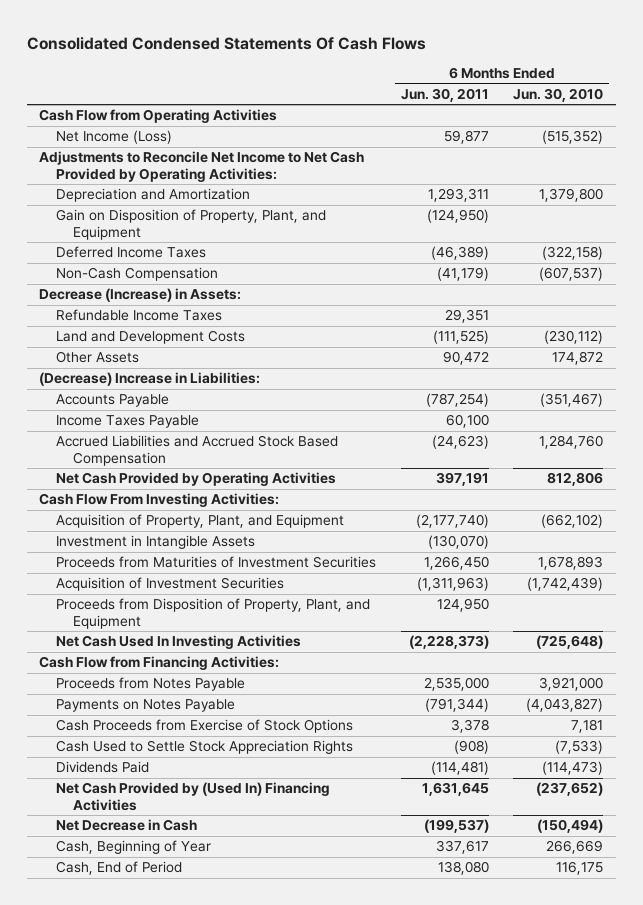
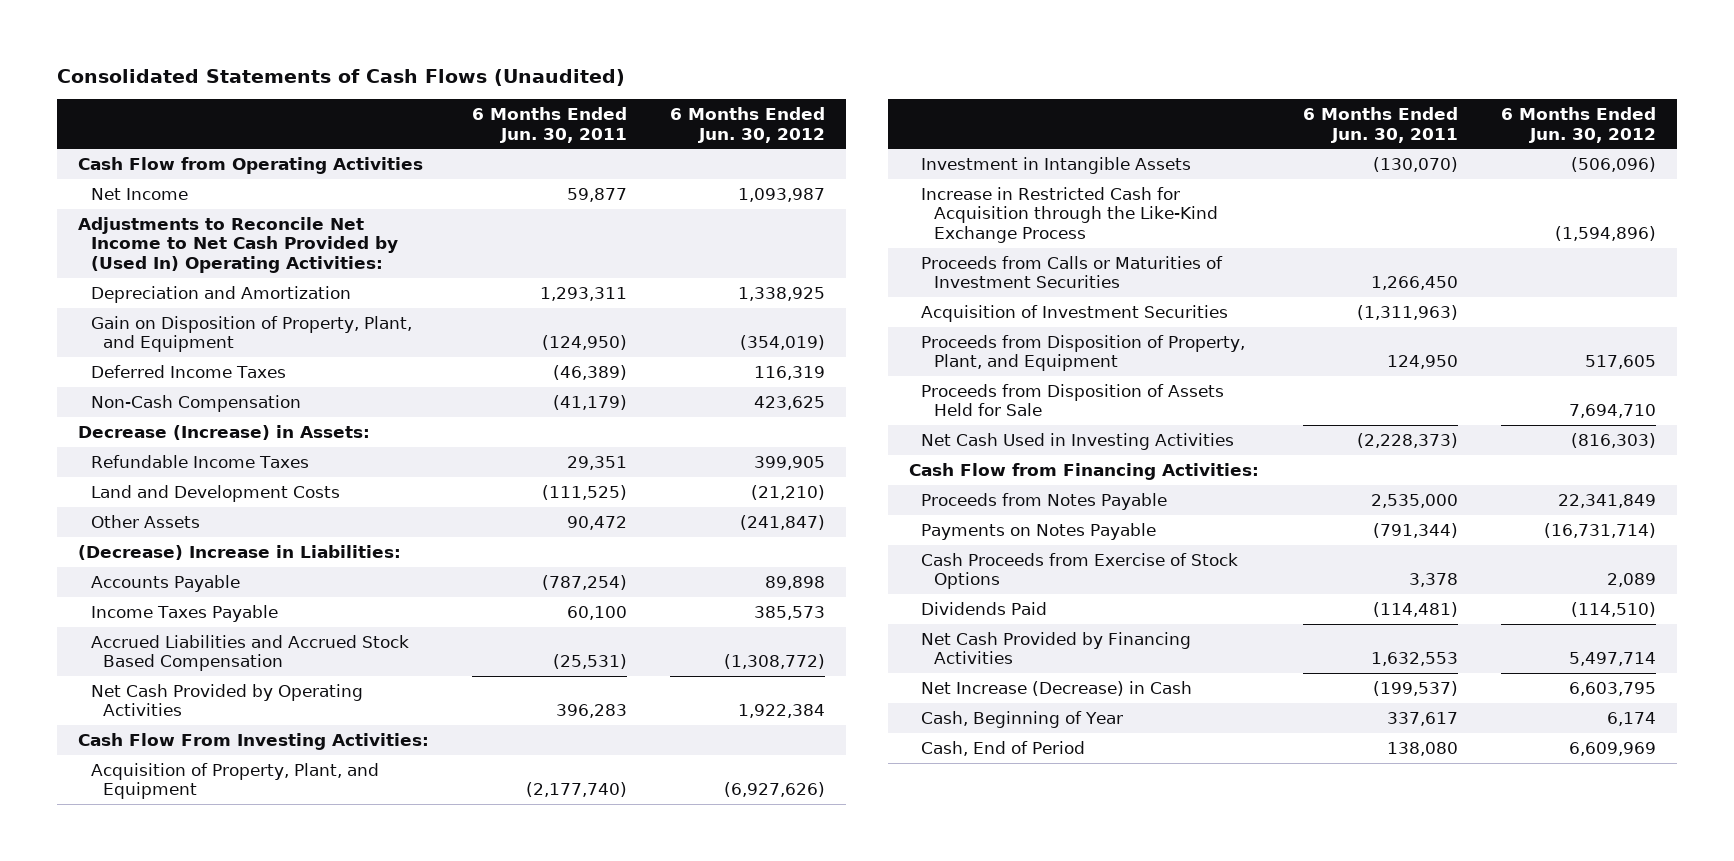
[27,36,427,50] Consolidated Condensed Statements Of Cash Flows -> [57,68,626,86] Consolidated Statements of Cash Flows (Unaudited)
[513,87,604,102] Jun. 30, 2010 -> none
none -> [670,107,826,143] 6 Months Ended Jun. 30, 2012
[56,130,173,145] Net Income (Loss) -> [90,187,188,200] Net Income
[39,151,365,182] Adjustments to Reconcile Net Income to Net Cash Provided by Operating Activities: -> [78,216,398,273] Adjustments to Reconcile Net Income to Net Cash Provided by (Used In) Operating Activities:
[431,435,489,450] (24,623) -> [553,654,628,670] (25,531)
[435,472,489,487] 397,191 -> [556,704,628,719] 396,283
none -> [921,186,1218,243] Increase in Restricted Cash for Acquisition through the Like-Kind Exchange Process
[56,556,377,569] Proceeds from Maturities of Investment Securities -> [921,255,1224,289] Proceeds from Calls or Maturities of Investment Securities
none -> [921,383,1225,417] Proceeds from Disposition of Assets Held for Sale
[56,635,302,650] Net Cash Used In Investing Activities -> [921,432,1235,450] Net Cash Used in Investing Activities
[56,740,354,755] Cash Used to Settle Stock Appreciation Rights -> none
[56,782,331,811] Net Cash Provided by (Used In) Financing Activities -> [921,631,1192,665] Net Cash Provided by Financing Activities
[421,782,489,797] 1,631,645 -> [1370,652,1458,667] 1,632,553
[56,819,198,832] Net Decrease in Cash -> [921,680,1193,696] Net Increase (Decrease) in Cash

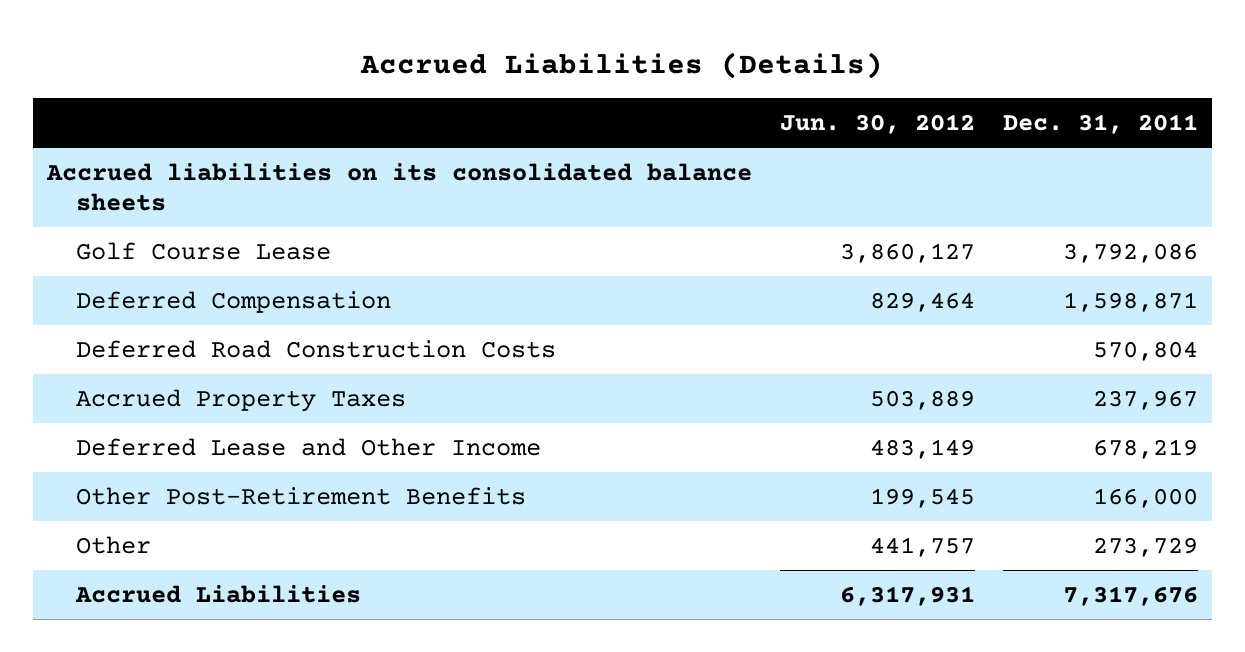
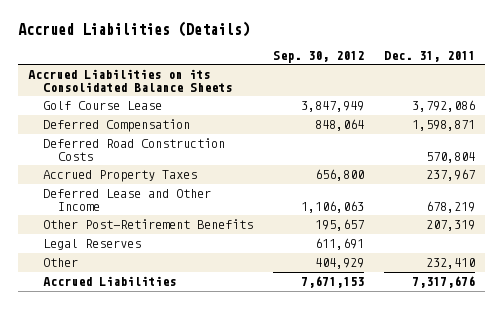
[779,114,975,135] Jun. 30, 2012 -> none
none -> [273,50,365,63] Sep. 30, 2012
[45,162,752,212] Accrued liabilities on its consolidated balance sheets -> [28,69,233,92] Accrued Liabilities on its Consolidated Balance Sheets
[1092,487,1198,508] 166,000 -> [426,220,476,232] 207,319
none -> [43,239,142,251] Legal Reserves
[1092,536,1198,557] 273,729 -> [426,258,476,270] 232,410

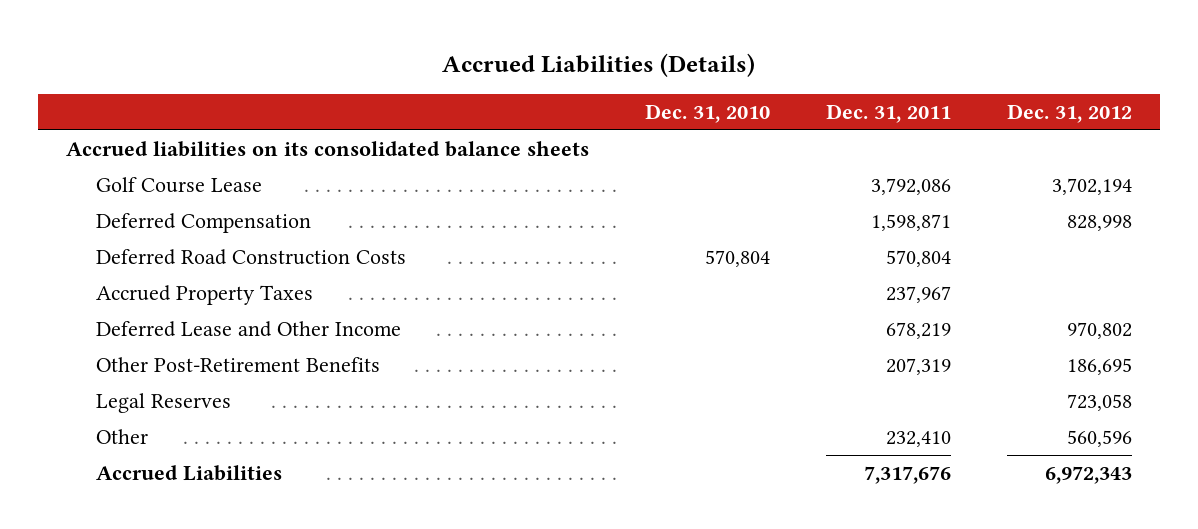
[273,50,365,63] Sep. 30, 2012 -> none
none -> [645,103,771,123] Dec. 31, 2010
none -> [1007,103,1133,123] Dec. 31, 2012
[28,69,233,92] Accrued Liabilities on its Consolidated Balance Sheets -> [66,141,590,158] Accrued liabilities on its consolidated balance sheets

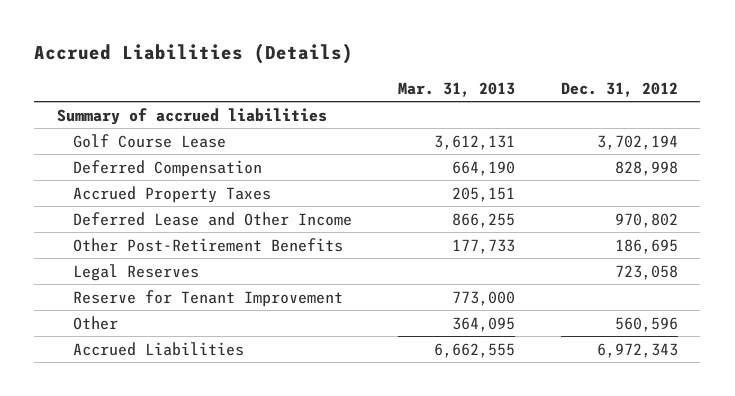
[645,103,771,123] Dec. 31, 2010 -> none
[826,103,952,123] Dec. 31, 2011 -> none
none -> [397,82,515,98] Mar. 31, 2013
[66,141,590,158] Accrued liabilities on its consolidated balance sheets -> [57,107,328,125] Summary of accrued liabilities
[95,249,406,266] Deferred Road Construction Costs -> none
none -> [73,289,344,307] Reserve for Tenant Improvement

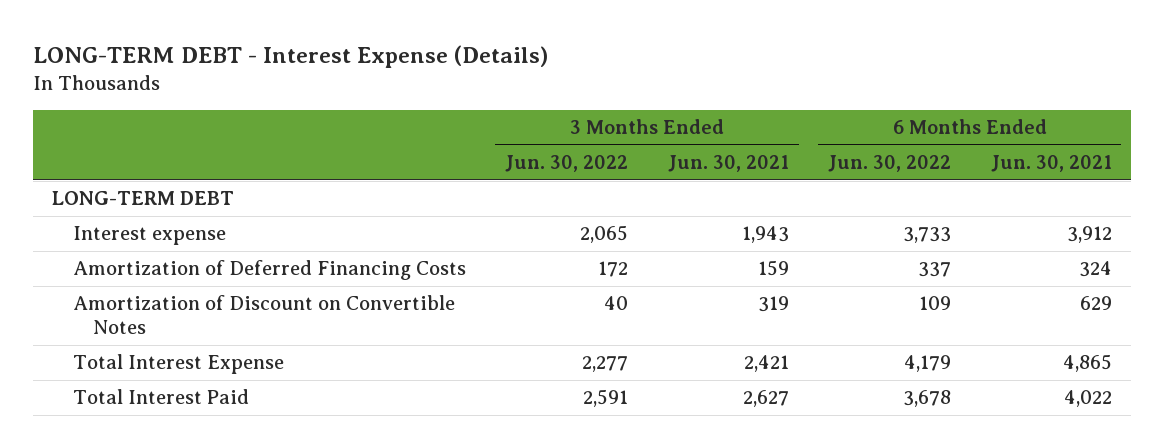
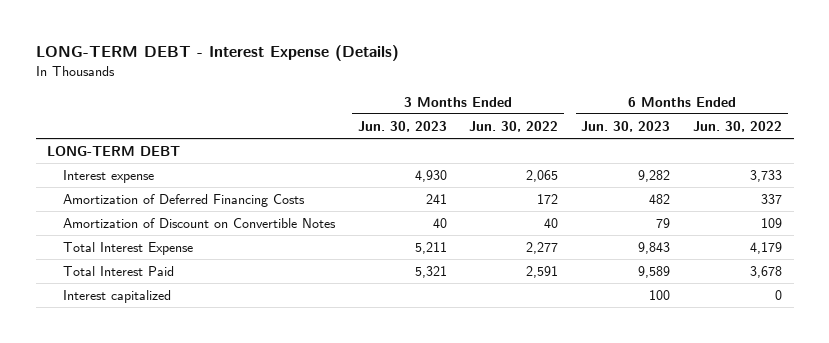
[667,155,789,173] Jun. 30, 2021 -> none
[990,155,1112,173] Jun. 30, 2021 -> none
none -> [357,120,447,132] Jun. 30, 2023
none -> [581,120,671,132] Jun. 30, 2023
none -> [62,289,171,303] Interest capitalized

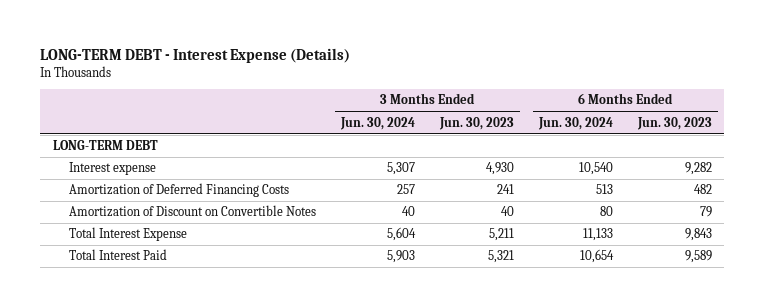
[469,120,559,132] Jun. 30, 2022 -> none
[693,120,783,132] Jun. 30, 2022 -> none
none -> [339,116,415,130] Jun. 30, 2024
none -> [537,116,613,130] Jun. 30, 2024
[62,289,171,303] Interest capitalized -> none

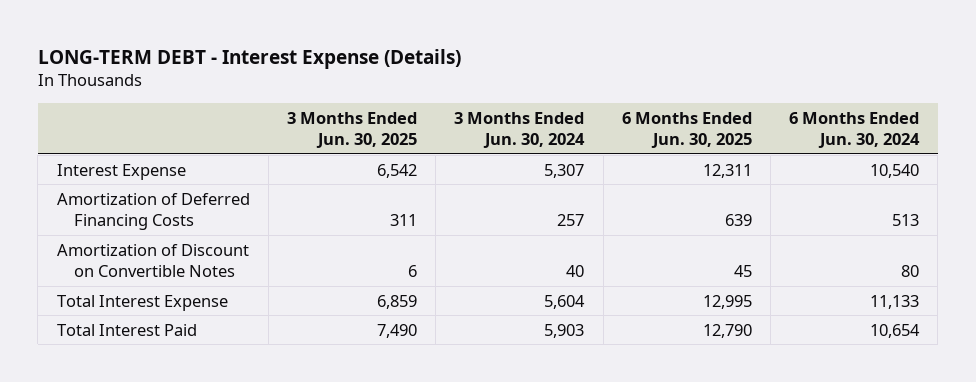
[438,116,514,130] Jun. 30, 2023 -> none
[636,116,712,130] Jun. 30, 2023 -> none
none -> [286,111,417,149] 3 Months Ended Jun. 30, 2025
none -> [621,111,752,149] 6 Months Ended Jun. 30, 2025
[52,140,158,151] LONG-TERM DEBT -> none
[68,162,156,176] Interest expense -> [56,163,186,180] Interest Expense

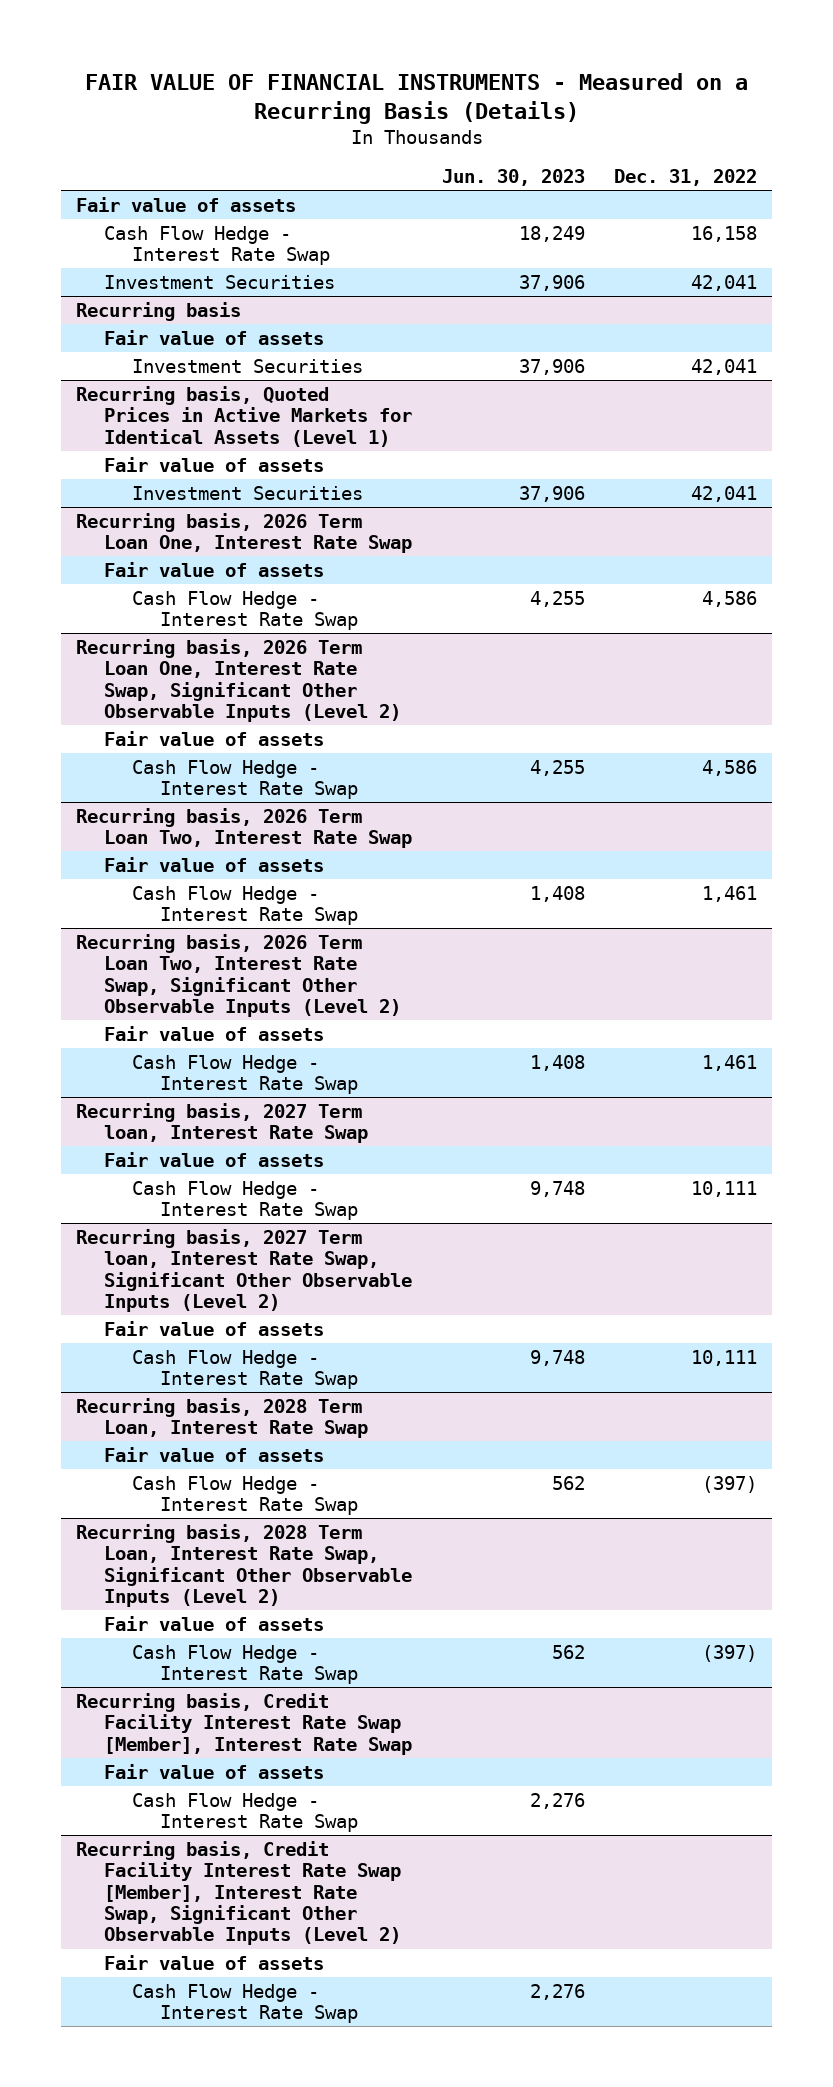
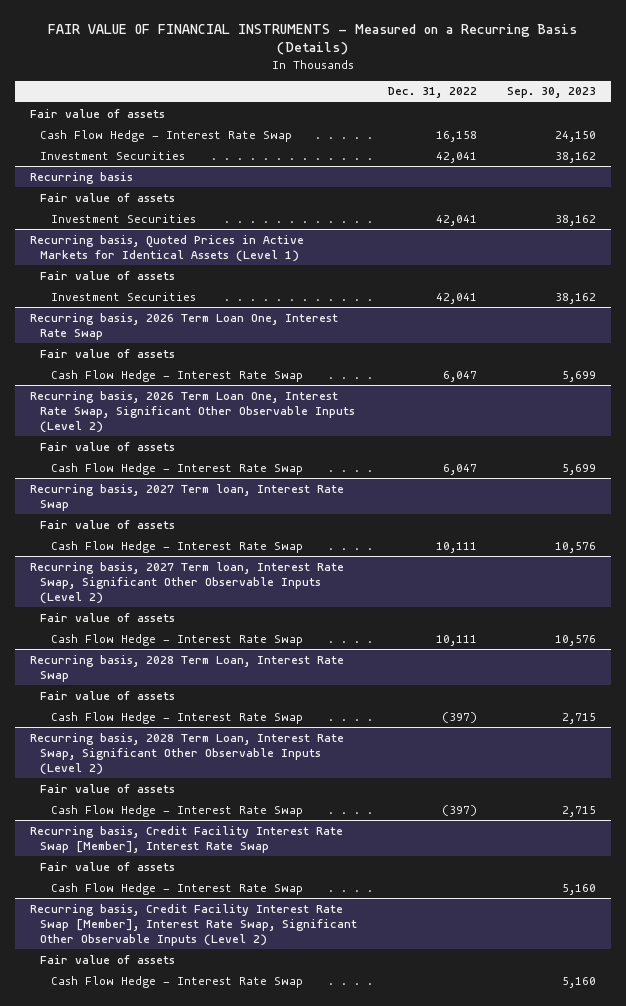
[441,169,585,187] Jun. 30, 2023 -> none
none -> [506,87,596,99] Sep. 30, 2023
[702,590,758,607] 4,586 -> [442,370,477,382] 6,047
[75,807,412,849] Recurring basis, 2026 Term Loan Two, Interest Rate Swap -> none
[103,856,324,872] Fair value of assets -> none
[131,885,359,926] Cash Flow Hedge - Interest Rate Swap -> none
[75,933,401,1017] Recurring basis, 2026 Term Loan Two, Interest Rate Swap, Significant Other Observable Inputs (Level 2) -> none
[103,1025,324,1041] Fair value of assets -> none
[131,1054,359,1095] Cash Flow Hedge - Interest Rate Swap -> none
[702,759,758,776] 4,586 -> [442,463,477,475] 6,047

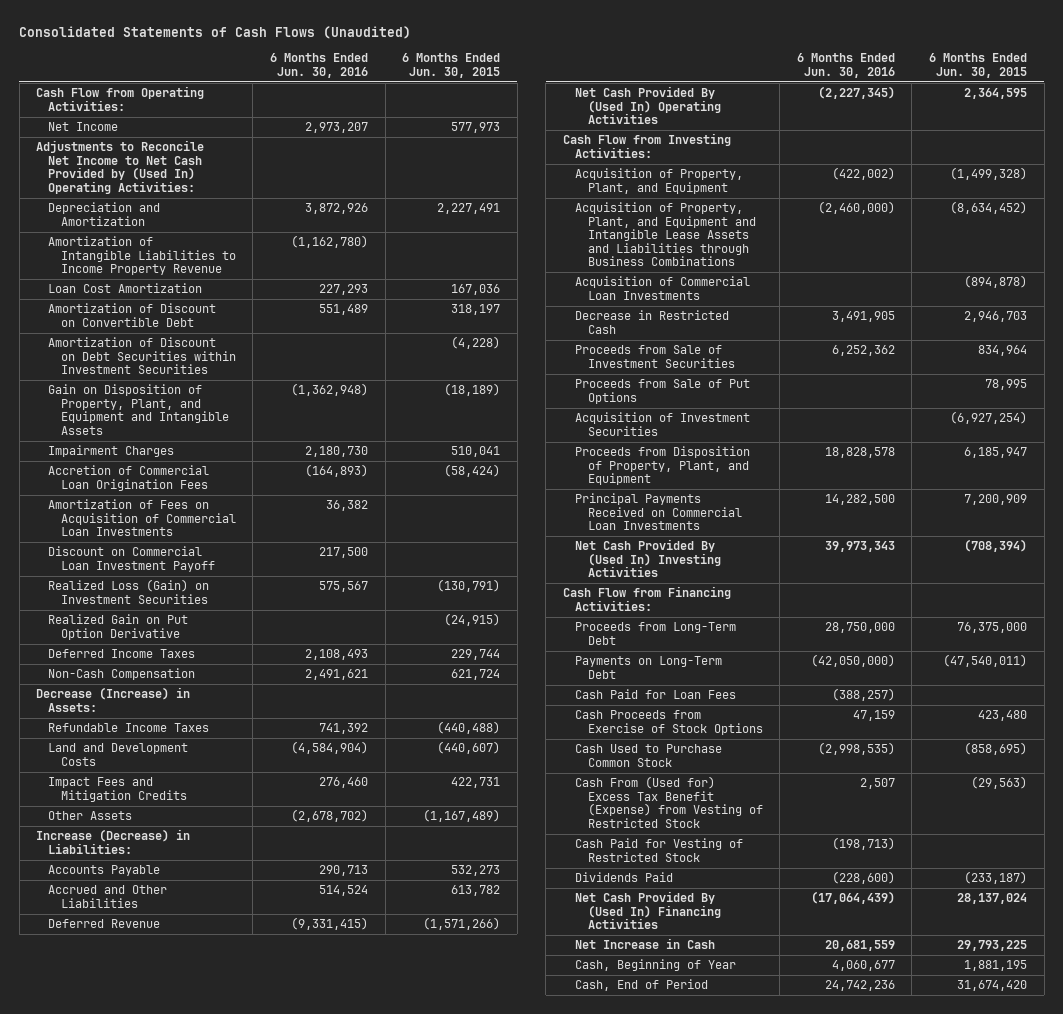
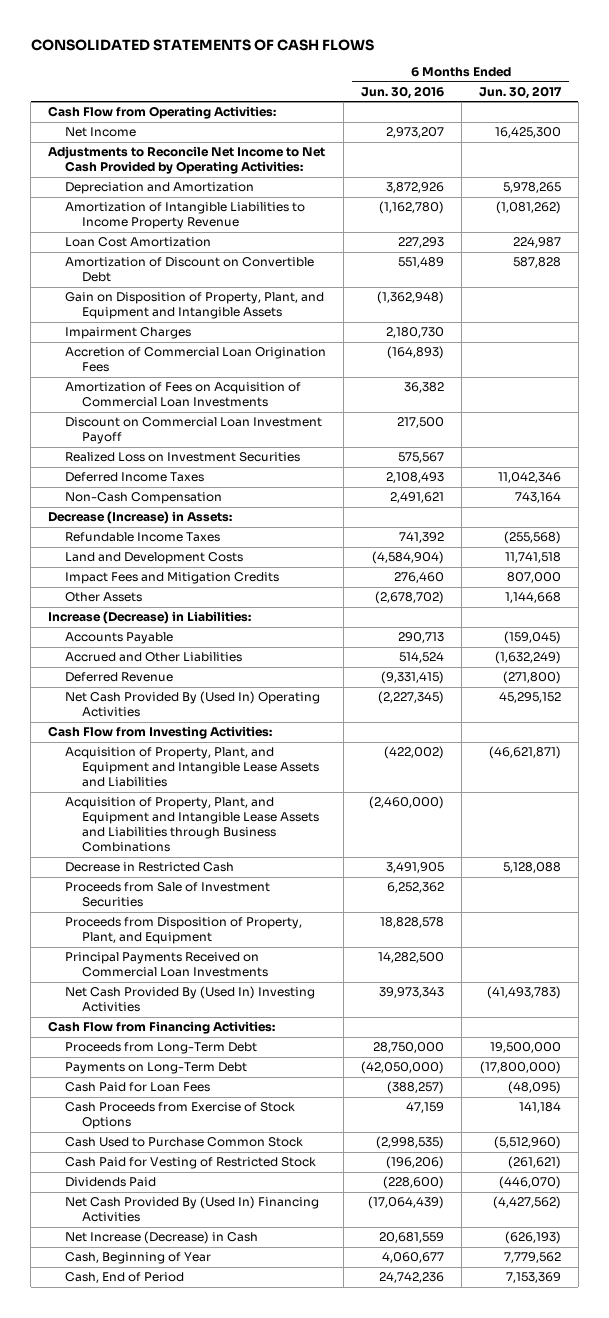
[19,25,412,39] Consolidated Statements of Cash Flows (Unaudited) -> [30,38,374,51] CONSOLIDATED STATEMENTS OF CASH FLOWS
[402,53,501,78] 6 Months Ended Jun. 30, 2015 -> none
none -> [478,85,562,99] Jun. 30, 2017
[36,140,205,194] Adjustments to Reconcile Net Income to Net Cash Provided by (Used In) Operating Activities: -> [48,146,326,175] Adjustments to Reconcile Net Income to Net Cash Provided by Operating Activities:
[48,337,236,375] Amortization of Discount on Debt Securities within Investment Securities -> none
[48,614,189,640] Realized Gain on Put Option Derivative -> none
[48,579,210,604] Realized Loss (Gain) on Investment Securities -> [64,452,300,463] Realized Loss on Investment Securities
[575,168,744,194] Acquisition of Property, Plant, and Equipment -> [64,747,319,788] Acquisition of Property, Plant, and Equipment and Intangible Lease Assets and Liabilities
[575,276,751,300] Acquisition of Commercial Loan Investments -> none
[575,379,751,404] Proceeds from Sale of Put Options -> none
[575,412,751,436] Acquisition of Investment Securities -> none
[575,776,763,828] Cash From (Used for) Excess Tax Benefit (Expense) from Vesting of Restricted Stock -> none
[831,837,895,851] (198,713) -> [385,1156,444,1170] (196,206)
[575,938,716,950] Net Increase in Cash -> [64,1231,258,1245] Net Increase (Decrease) in Cash

